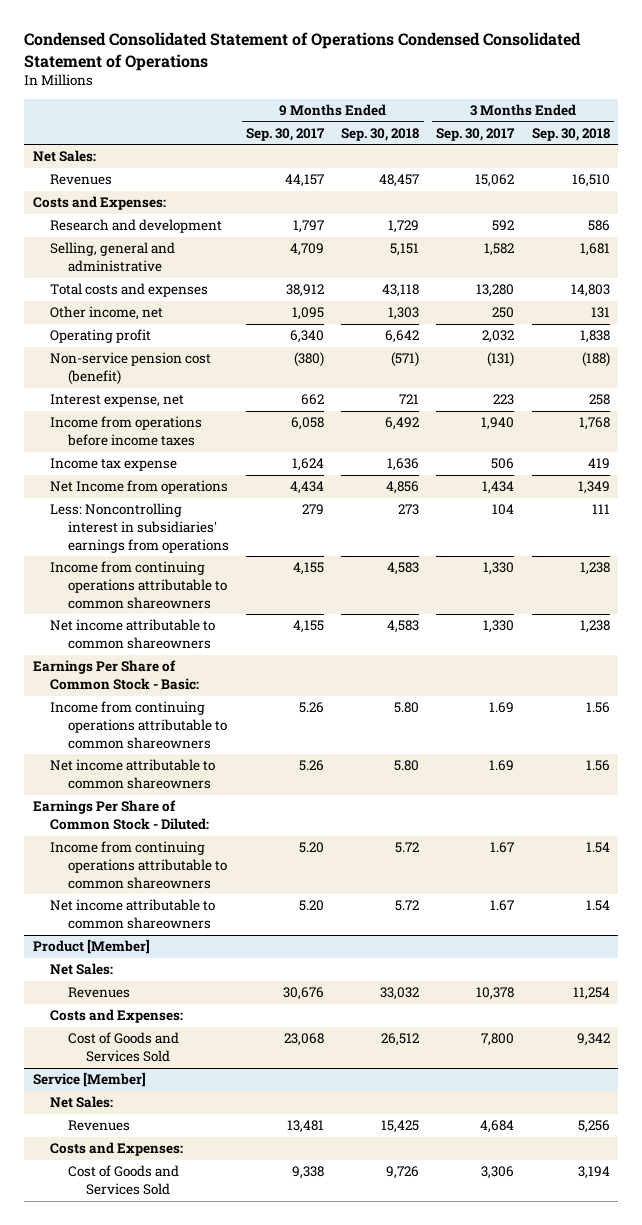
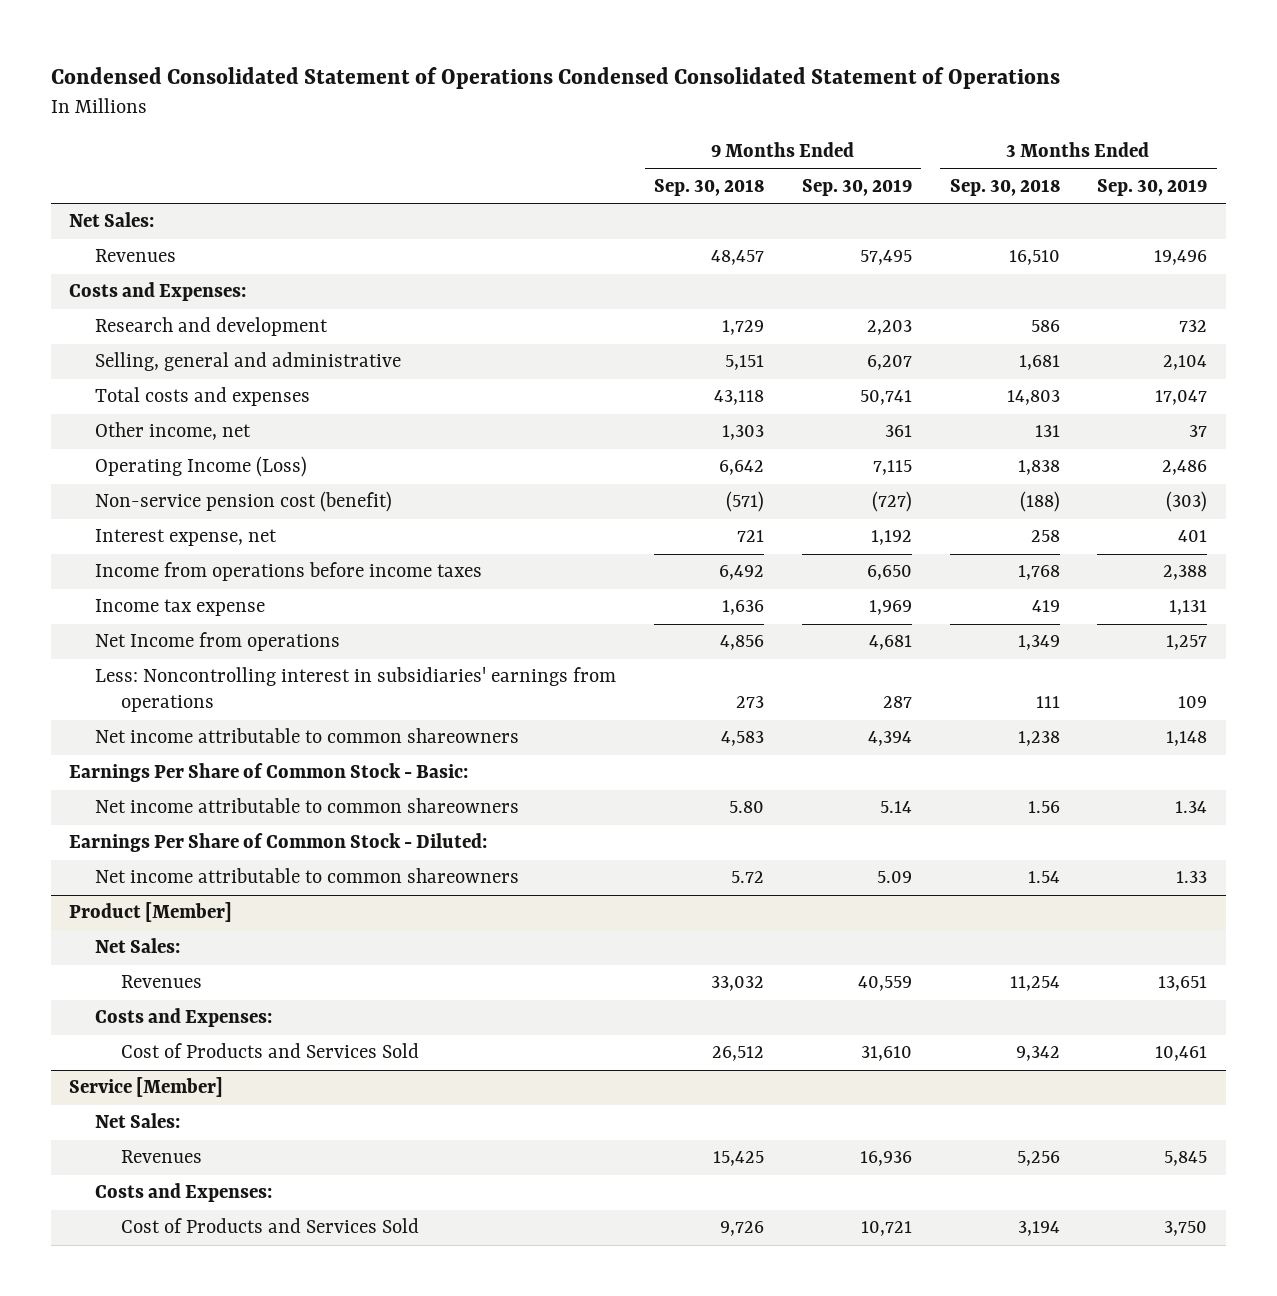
[246,127,326,141] Sep. 30, 2017 -> none
[436,127,516,141] Sep. 30, 2017 -> none
none -> [801,179,912,197] Sep. 30, 2019
none -> [1097,179,1208,197] Sep. 30, 2019
[50,329,152,344] Operating profit -> [95,456,308,478] Operating Income (Loss)
[50,561,227,609] Income from continuing operations attributable to common shareowners -> none
[50,701,227,749] Income from continuing operations attributable to common shareowners -> none
[50,841,227,889] Income from continuing operations attributable to common shareowners -> none
[67,1032,179,1063] Cost of Goods and Services Sold -> [121,1043,420,1059] Cost of Products and Services Sold
[67,1165,179,1196] Cost of Goods and Services Sold -> [121,1218,420,1234] Cost of Products and Services Sold

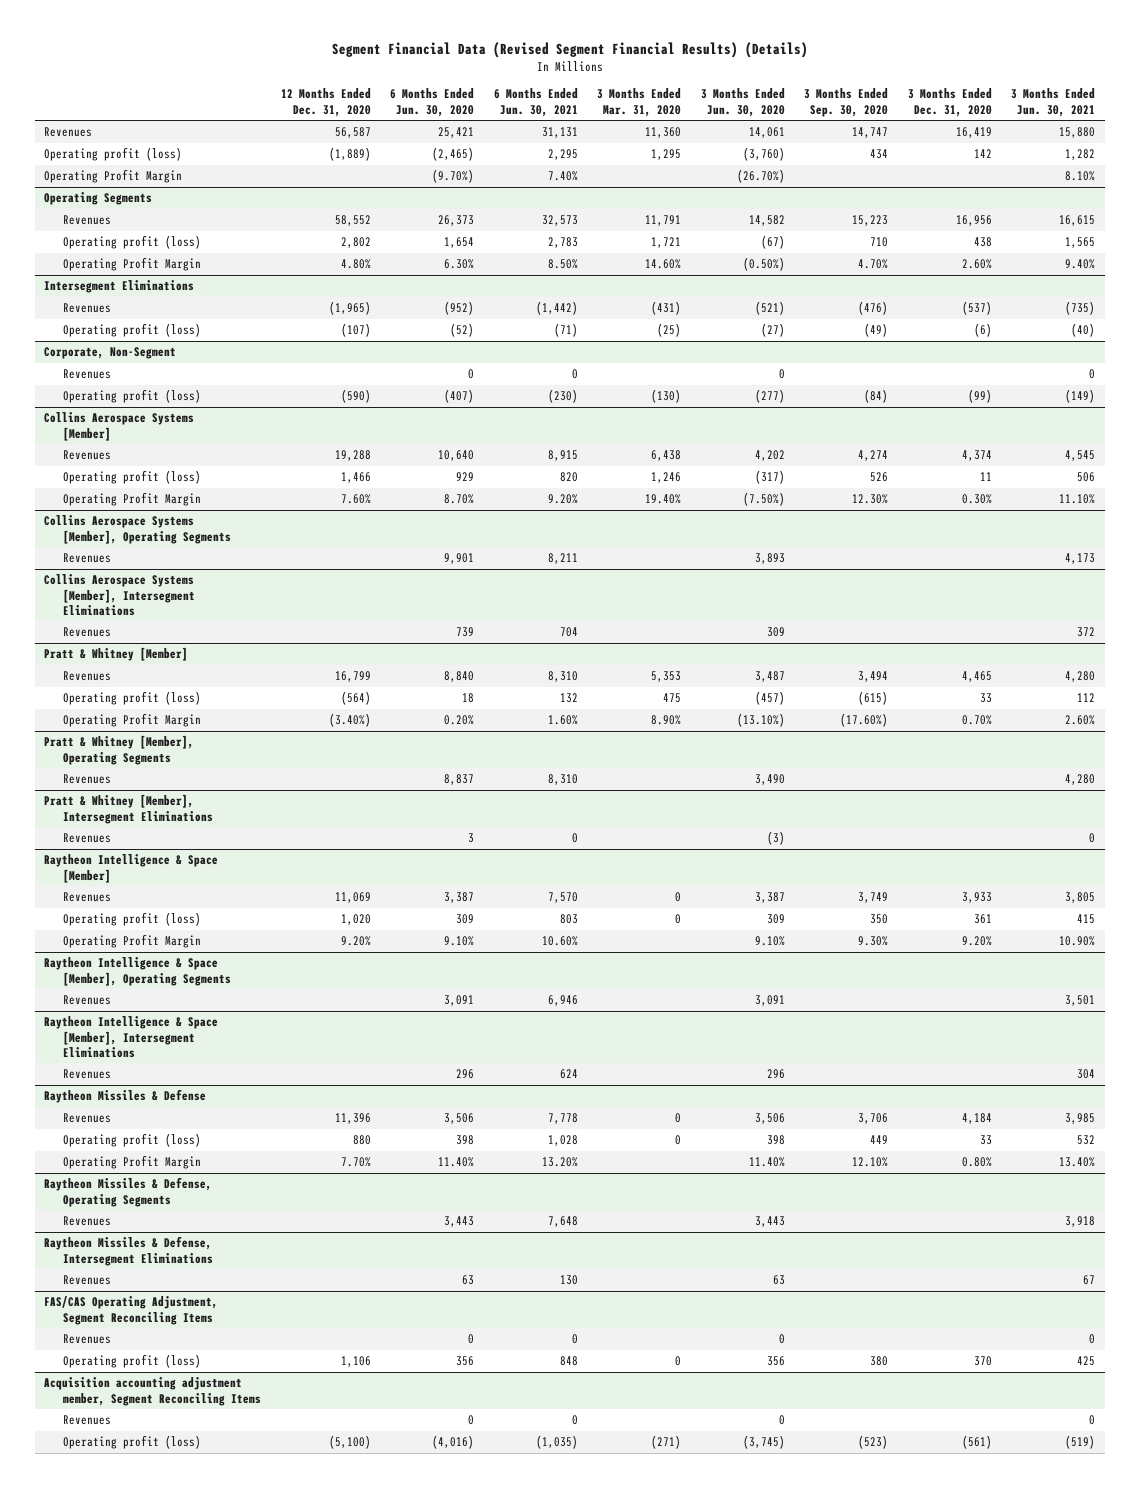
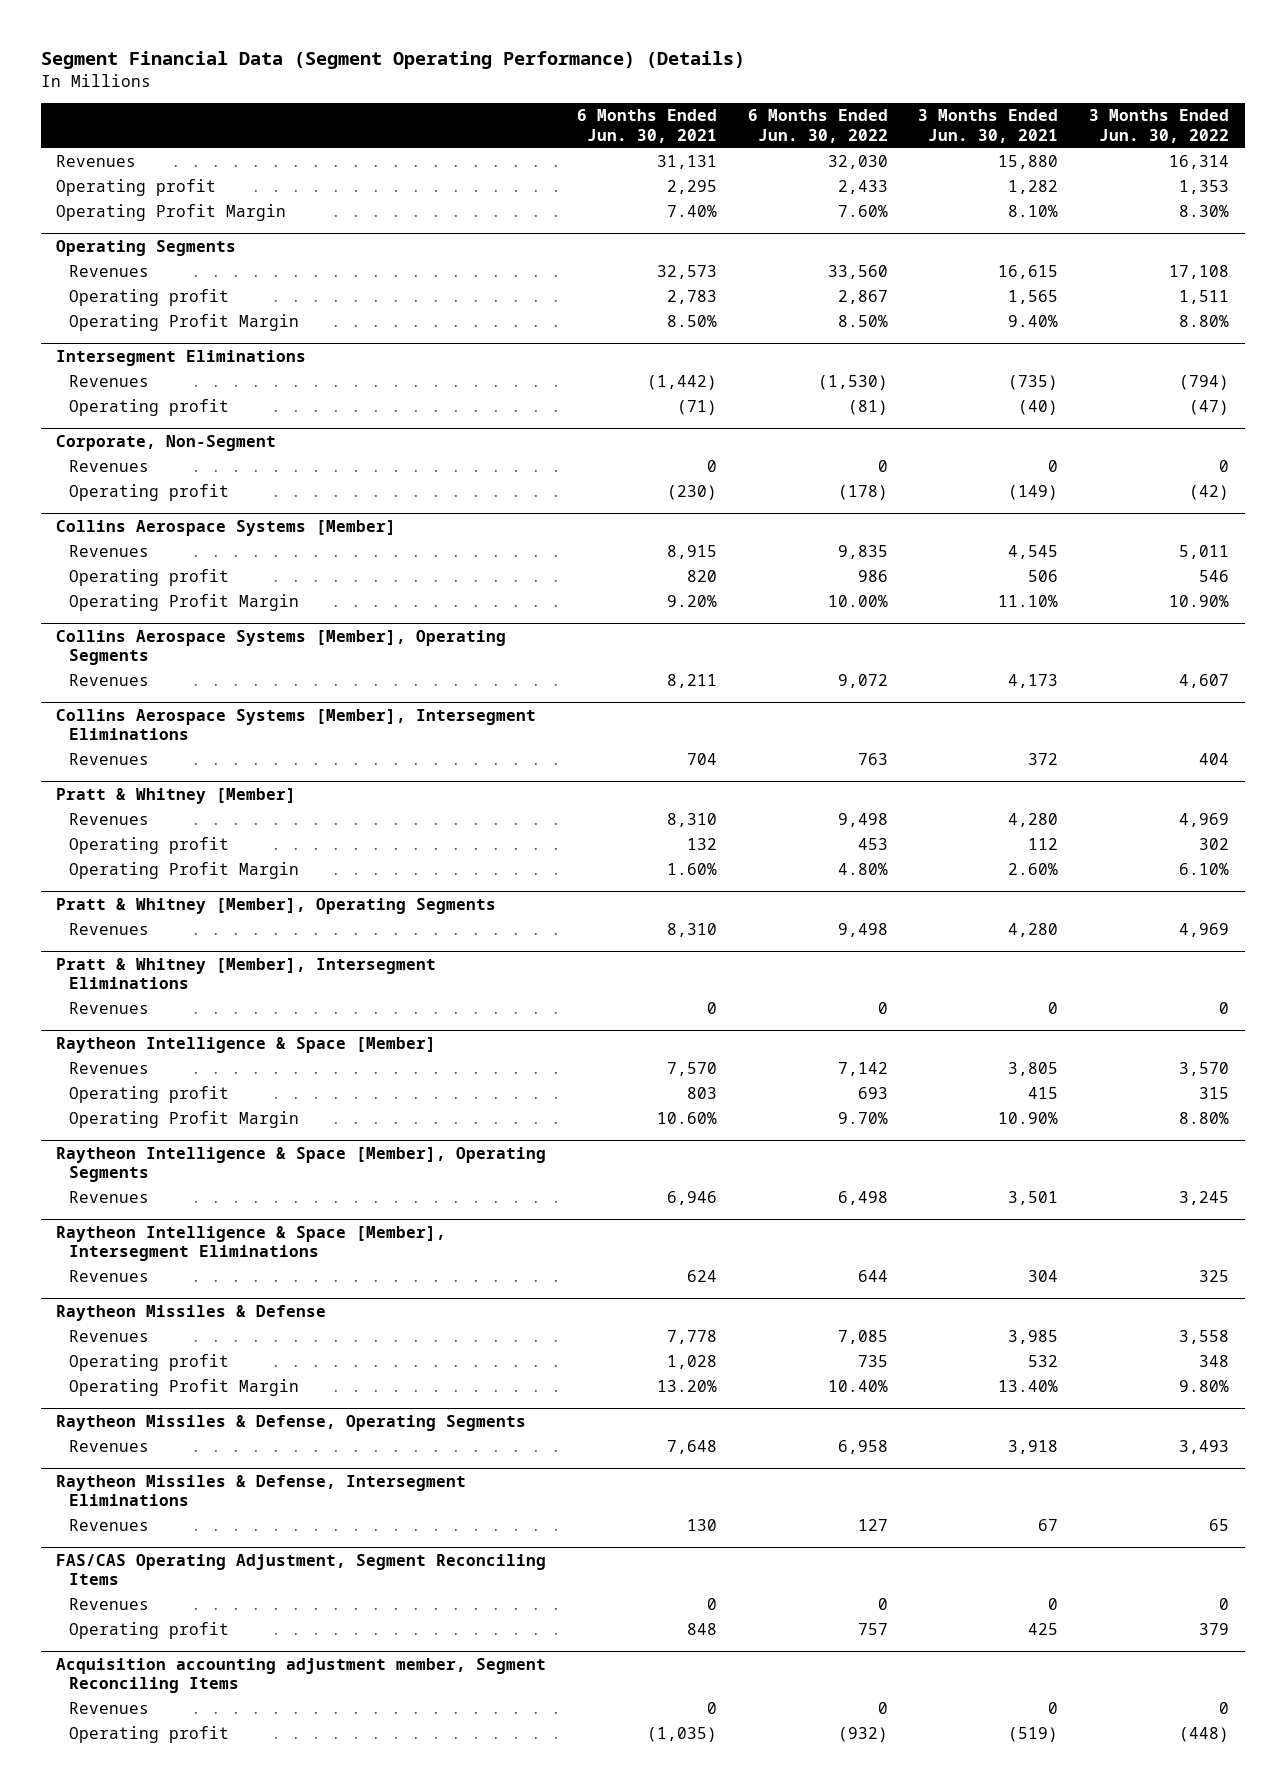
[331,41,808,58] Segment Financial Data (Revised Segment Financial Results) (Details) -> [40,51,745,70] Segment Financial Data (Segment Operating Performance) (Details)
[280,88,371,117] 12 Months Ended Dec. 31, 2020 -> none
[390,88,475,117] 6 Months Ended Jun. 30, 2020 -> none
[597,88,682,117] 3 Months Ended Mar. 31, 2020 -> none
[700,88,785,117] 3 Months Ended Jun. 30, 2020 -> none
[804,88,889,117] 3 Months Ended Sep. 30, 2020 -> none
[907,88,992,117] 3 Months Ended Dec. 31, 2020 -> none
none -> [747,109,888,143] 6 Months Ended Jun. 30, 2022
none -> [1089,109,1230,143] 3 Months Ended Jun. 30, 2022
[44,147,183,162] Operating profit (loss) -> [55,179,216,197] Operating profit
[62,235,201,250] Operating profit (loss) -> [68,289,229,307] Operating profit
[62,323,201,338] Operating profit (loss) -> [68,399,229,417] Operating profit
[62,389,201,404] Operating profit (loss) -> [68,484,229,502] Operating profit
[62,470,201,485] Operating profit (loss) -> [68,569,229,587] Operating profit
[62,691,201,706] Operating profit (loss) -> [68,837,229,855] Operating profit
[62,912,201,927] Operating profit (loss) -> [68,1086,229,1104] Operating profit
[62,1133,201,1148] Operating profit (loss) -> [68,1354,229,1372] Operating profit
[62,1354,201,1369] Operating profit (loss) -> [68,1622,229,1640] Operating profit
[62,1435,201,1450] Operating profit (loss) -> [68,1726,229,1744] Operating profit

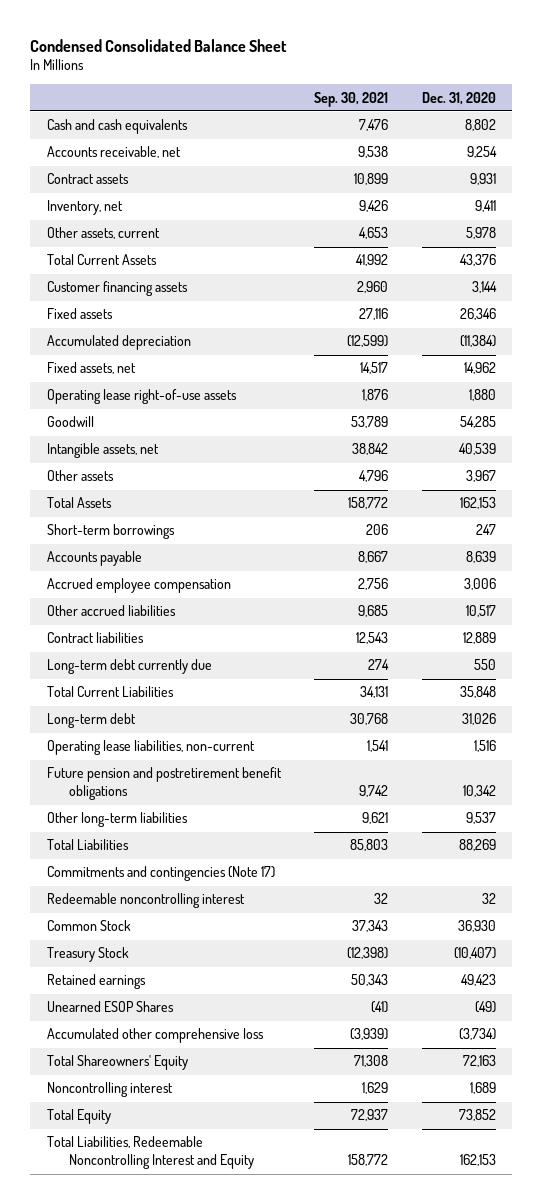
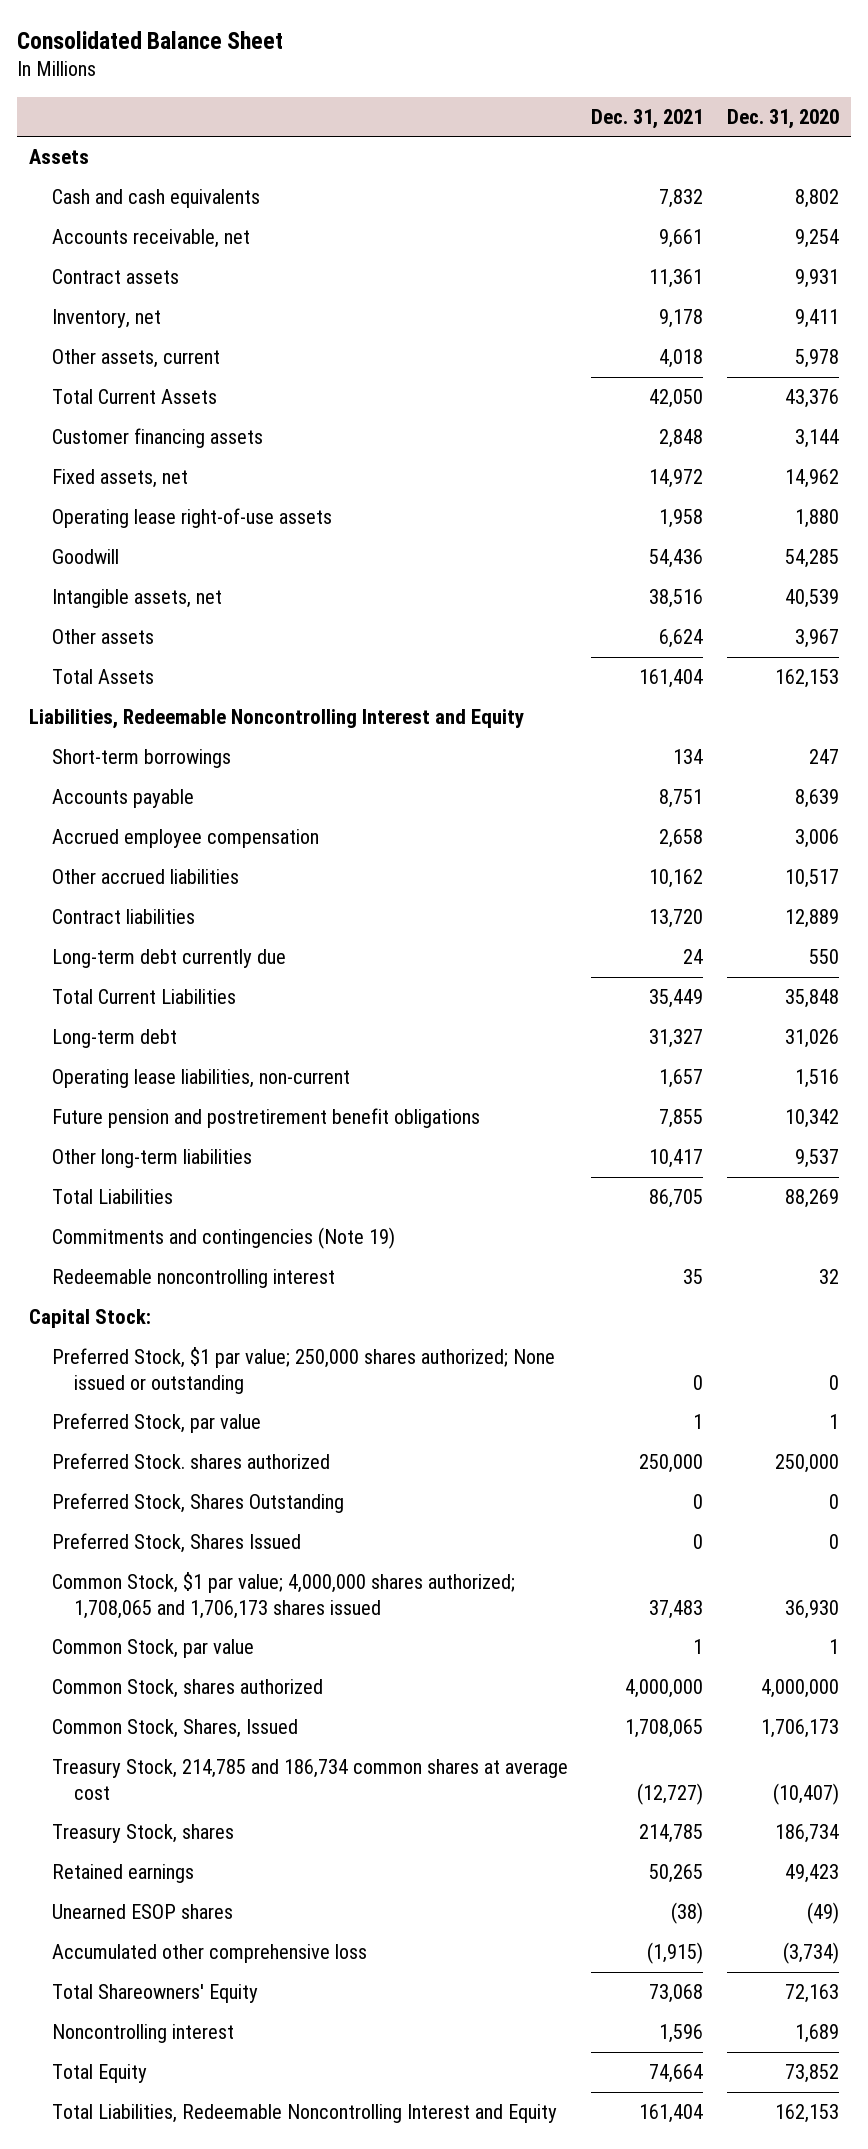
[30,38,288,52] Condensed Consolidated Balance Sheet -> [17,30,284,49] Consolidated Balance Sheet
[314,91,389,107] Sep. 30, 2021 -> none
none -> [591,108,704,129] Dec. 31, 2021
none -> [29,149,90,165] Assets
[46,308,113,320] Fixed assets -> none
[46,335,191,351] Accumulated depreciation -> none
none -> [29,709,525,730] Liabilities, Redeemable Noncontrolling Interest and Equity
[46,866,275,882] Commitments and contingencies (Note 17) -> [51,1227,395,1250] Commitments and contingencies (Note 19)
none -> [29,1309,152,1329] Capital Stock:
none -> [51,1347,555,1394] Preferred Stock, $1 par value; 250,000 shares authorized; None issued or outstanding
none -> [51,1413,261,1434] Preferred Stock, par value
none -> [51,1453,330,1470] Preferred Stock. shares authorized
none -> [51,1493,344,1514] Preferred Stock, Shares Outstanding
none -> [51,1533,301,1554] Preferred Stock, Shares Issued
[46,920,131,932] Common Stock -> [51,1572,515,1619] Common Stock, $1 par value; 4,000,000 shares authorized; 1,708,065 and 1,706,173 shares issued
none -> [51,1639,254,1659] Common Stock, par value
none -> [51,1679,323,1699] Common Stock, shares authorized
none -> [51,1719,298,1739] Common Stock, Shares, Issued
[46,947,129,963] Treasury Stock -> [51,1759,568,1800] Treasury Stock, 214,785 and 186,734 common shares at average cost
none -> [51,1824,234,1844] Treasury Stock, shares
[46,1001,174,1013] Unearned ESOP Shares -> [51,1904,233,1920] Unearned ESOP shares

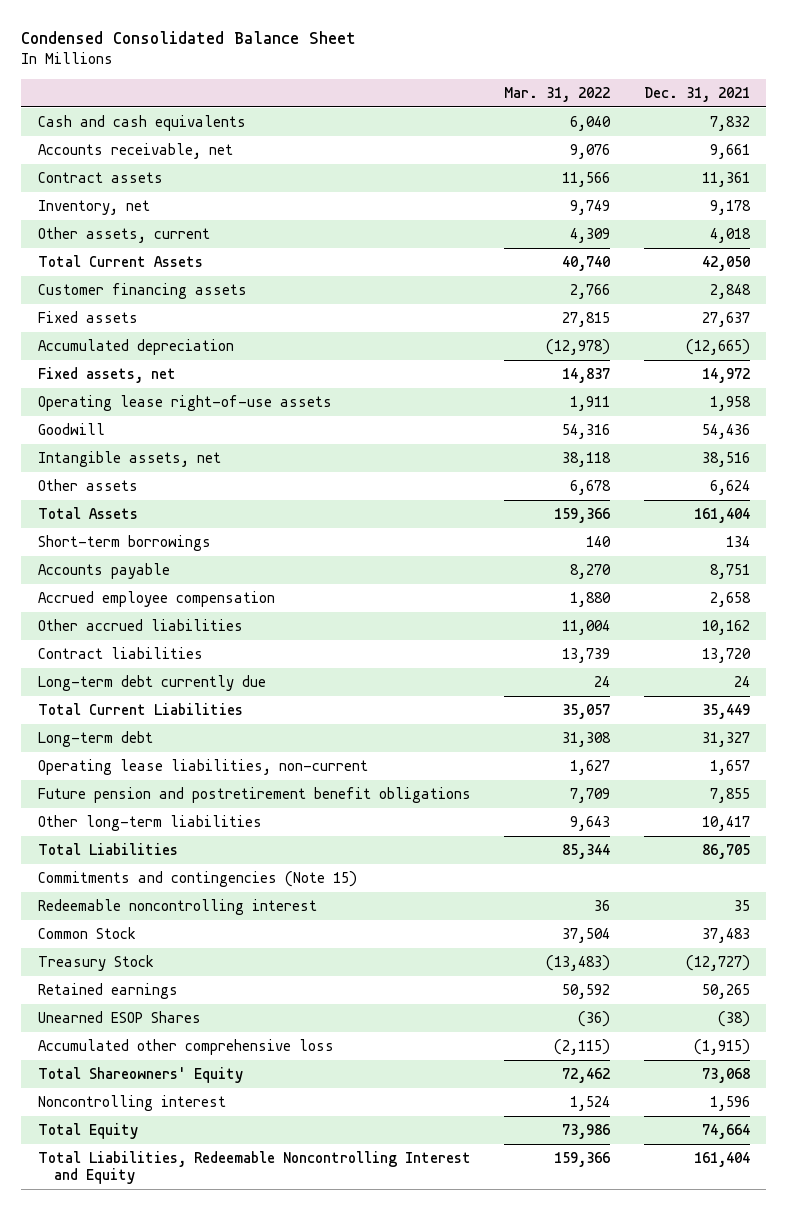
[17,30,284,49] Consolidated Balance Sheet -> [21,31,357,45] Condensed Consolidated Balance Sheet
[726,108,839,129] Dec. 31, 2020 -> none
none -> [504,87,611,103] Mar. 31, 2022
[29,149,90,165] Assets -> none
none -> [38,310,139,323] Fixed assets
none -> [38,338,235,355] Accumulated depreciation
[29,709,525,730] Liabilities, Redeemable Noncontrolling Interest and Equity -> none
[51,1227,395,1250] Commitments and contingencies (Note 19) -> [38,870,358,887] Commitments and contingencies (Note 15)
[29,1309,152,1329] Capital Stock: -> none
[51,1347,555,1394] Preferred Stock, $1 par value; 250,000 shares authorized; None issued or outstanding -> none
[51,1413,261,1434] Preferred Stock, par value -> none
[51,1453,330,1470] Preferred Stock. shares authorized -> none
[51,1493,344,1514] Preferred Stock, Shares Outstanding -> none
[51,1533,301,1554] Preferred Stock, Shares Issued -> none
[51,1639,254,1659] Common Stock, par value -> none
[51,1679,323,1699] Common Stock, shares authorized -> none
[51,1719,298,1739] Common Stock, Shares, Issued -> none
[51,1824,234,1844] Treasury Stock, shares -> none
[51,1572,515,1619] Common Stock, $1 par value; 4,000,000 shares authorized; 1,708,065 and 1,706,173 shares issued -> [38,926,137,939] Common Stock
[51,1759,568,1800] Treasury Stock, 214,785 and 186,734 common shares at average cost -> [38,954,155,971] Treasury Stock
[51,1904,233,1920] Unearned ESOP shares -> [38,1010,202,1023] Unearned ESOP Shares

